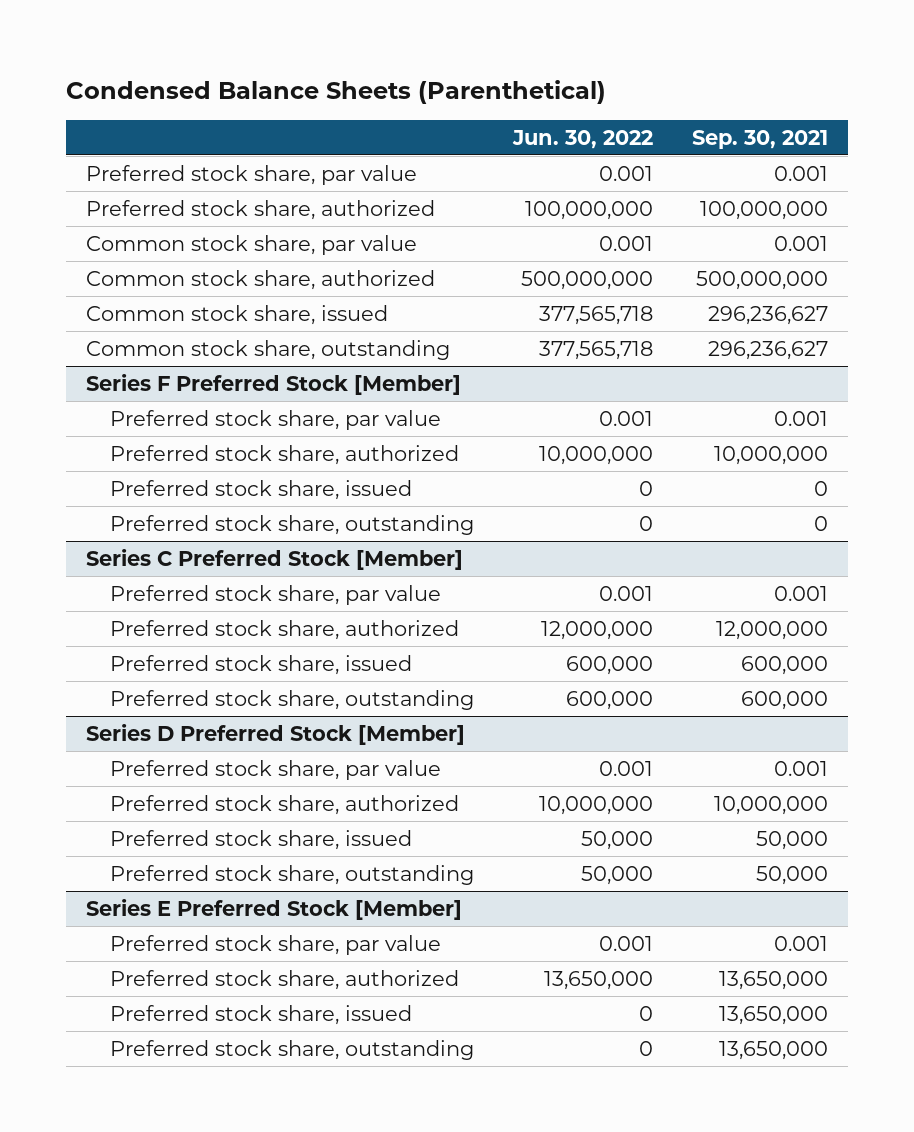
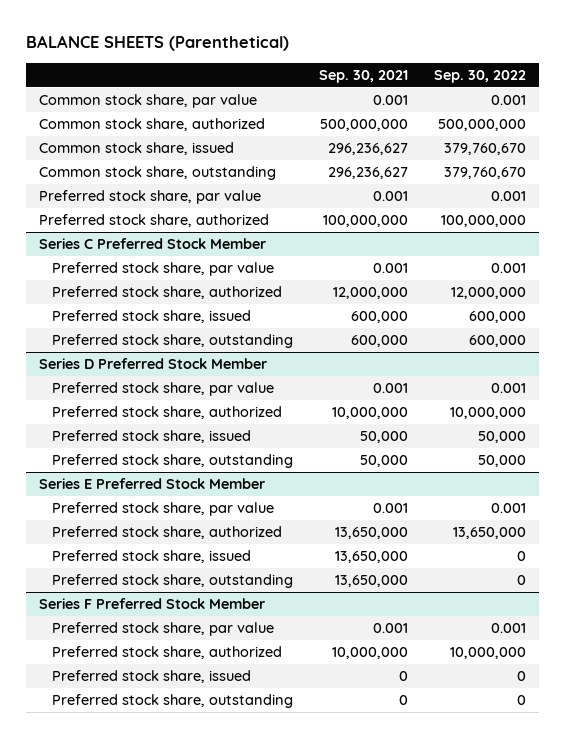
[66,79,607,104] Condensed Balance Sheets (Parenthetical) -> [26,35,290,52] BALANCE SHEETS (Parenthetical)
[512,129,654,149] Jun. 30, 2022 -> none
none -> [434,69,527,83] Sep. 30, 2022
[85,164,417,185] Preferred stock share, par value -> none
[85,373,461,395] Series F Preferred Stock [Member] -> none
[110,444,460,465] Preferred stock share, authorized -> none
[110,479,413,500] Preferred stock share, issued -> none
[110,514,475,535] Preferred stock share, outstanding -> none
[85,199,435,220] Preferred stock share, authorized -> [39,214,270,228] Preferred stock share, authorized
[85,548,463,570] Series C Preferred Stock [Member] -> [39,238,267,250] Series C Preferred Stock Member
[85,723,465,745] Series D Preferred Stock [Member] -> [39,358,268,370] Series D Preferred Stock Member
[85,898,462,920] Series E Preferred Stock [Member] -> [39,478,266,490] Series E Preferred Stock Member
none -> [39,598,266,610] Series F Preferred Stock Member
none -> [51,622,274,637] Preferred stock share, par value
none -> [51,646,282,660] Preferred stock share, authorized
none -> [51,670,251,684] Preferred stock share, issued
none -> [51,694,293,709] Preferred stock share, outstanding

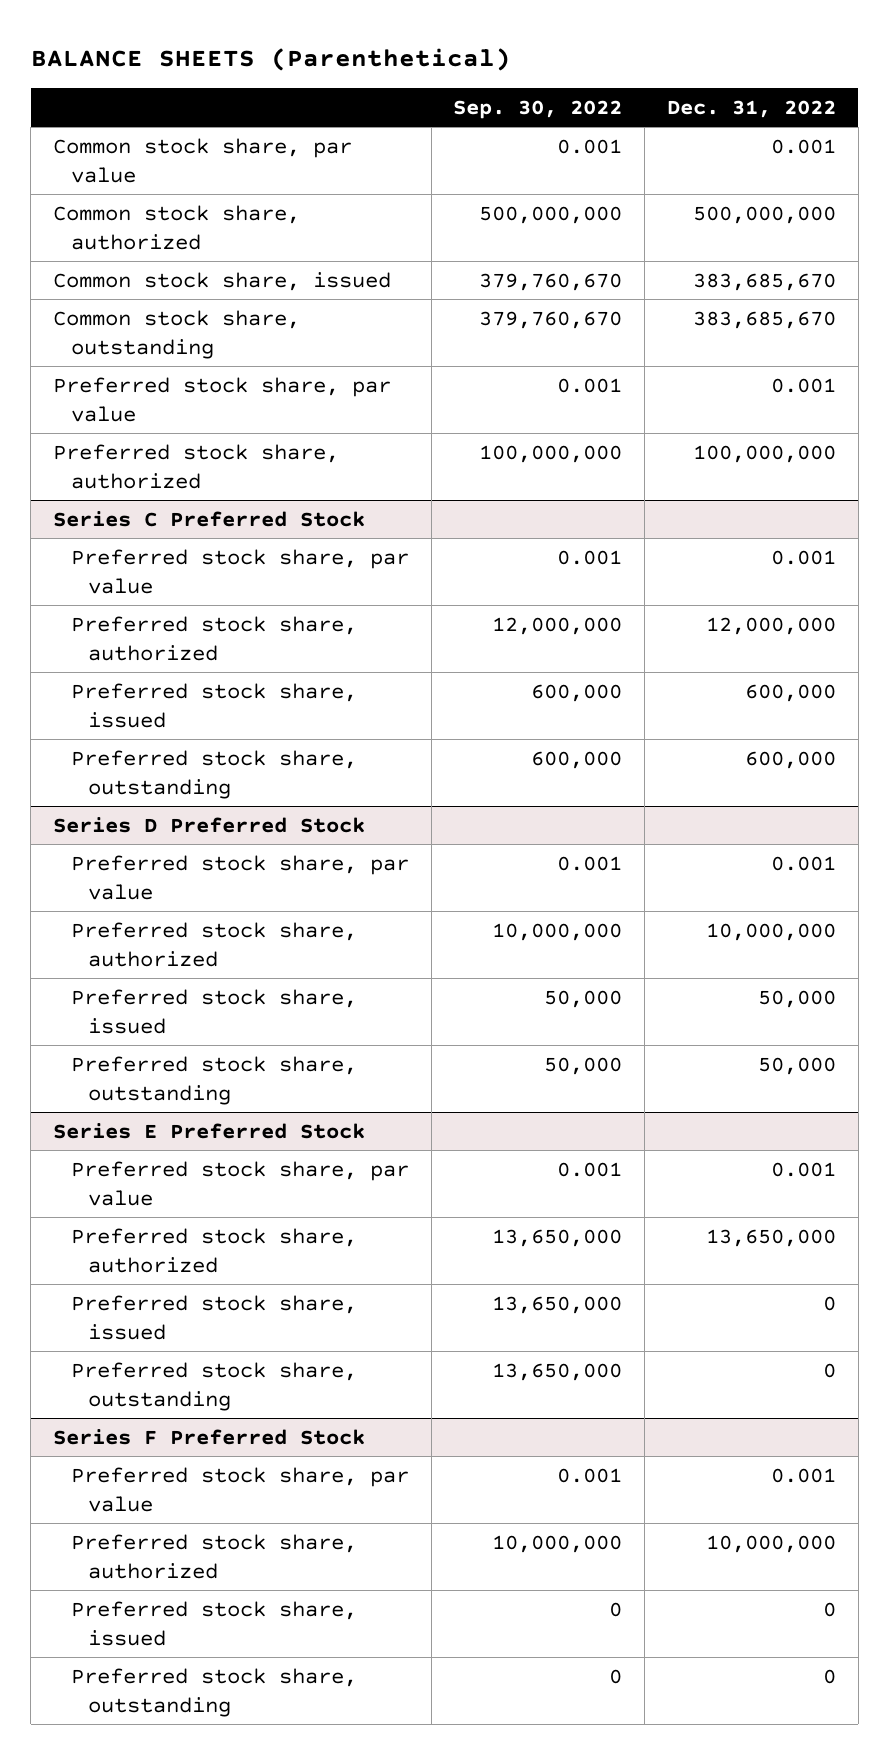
[318,69,408,83] Sep. 30, 2021 -> none
none -> [667,99,837,118] Dec. 31, 2022
[39,238,267,250] Series C Preferred Stock Member -> [52,510,365,527] Series C Preferred Stock
[39,358,268,370] Series D Preferred Stock Member -> [52,816,365,833] Series D Preferred Stock
[39,478,266,490] Series E Preferred Stock Member -> [52,1122,365,1139] Series E Preferred Stock
[517,551,527,562] 0 -> [492,1295,623,1314] 13,650,000
[517,575,527,586] 0 -> [492,1362,623,1381] 13,650,000
[39,598,266,610] Series F Preferred Stock Member -> [52,1428,365,1445] Series F Preferred Stock

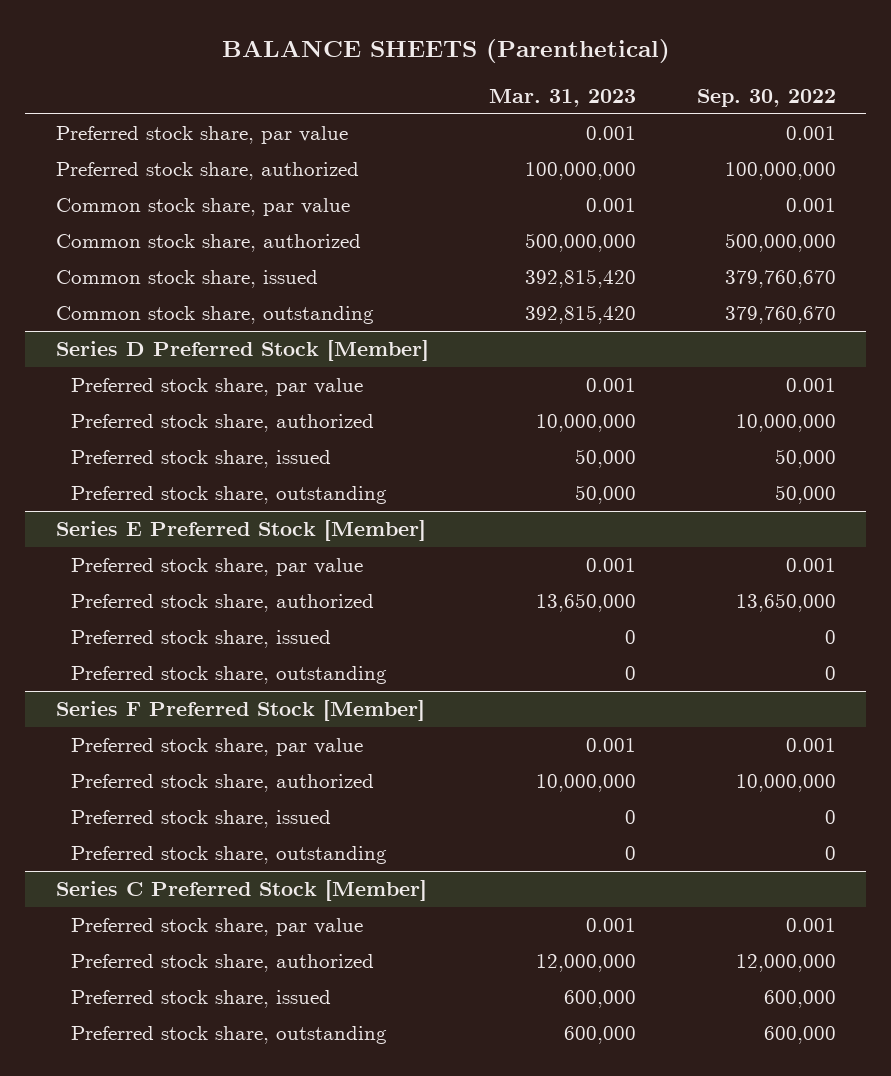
[667,99,837,118] Dec. 31, 2022 -> none
none -> [489,88,637,107] Mar. 31, 2023
[52,376,391,422] Preferred stock share, par value -> [55,126,348,145] Preferred stock share, par value
[52,443,339,489] Preferred stock share, authorized -> [55,162,359,181] Preferred stock share, authorized
[52,510,365,527] Series C Preferred Stock -> none
[70,548,409,594] Preferred stock share, par value -> none
[70,615,357,661] Preferred stock share, authorized -> none
[70,682,357,728] Preferred stock share, issued -> none
[70,749,357,799] Preferred stock share, outstanding -> none
[52,816,365,833] Series D Preferred Stock -> [55,340,429,362] Series D Preferred Stock [Member]
[52,1122,365,1139] Series E Preferred Stock -> [55,520,426,542] Series E Preferred Stock [Member]
[492,1295,623,1314] 13,650,000 -> [824,630,836,645] 0
[492,1362,623,1381] 13,650,000 -> [824,666,836,681] 0
[52,1428,365,1445] Series F Preferred Stock -> [55,700,425,722] Series F Preferred Stock [Member]
none -> [55,880,427,902] Series C Preferred Stock [Member]
none -> [70,918,363,937] Preferred stock share, par value
none -> [70,954,374,973] Preferred stock share, authorized
none -> [70,990,331,1009] Preferred stock share, issued
none -> [70,1026,387,1045] Preferred stock share, outstanding

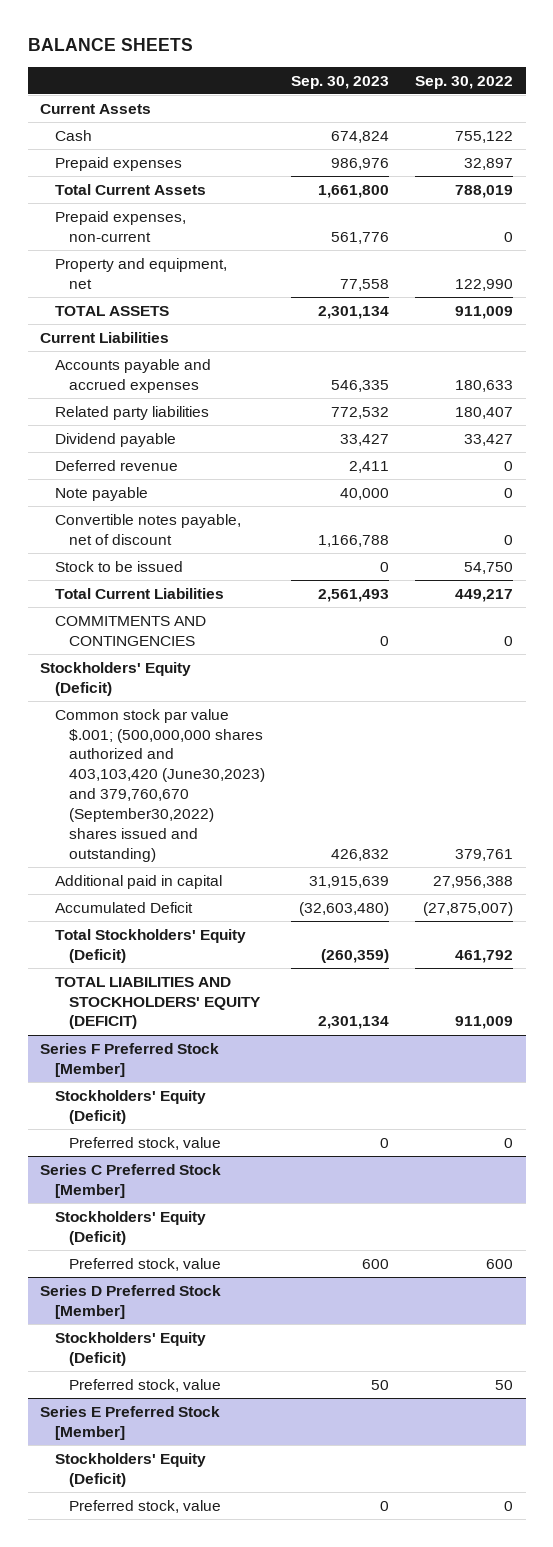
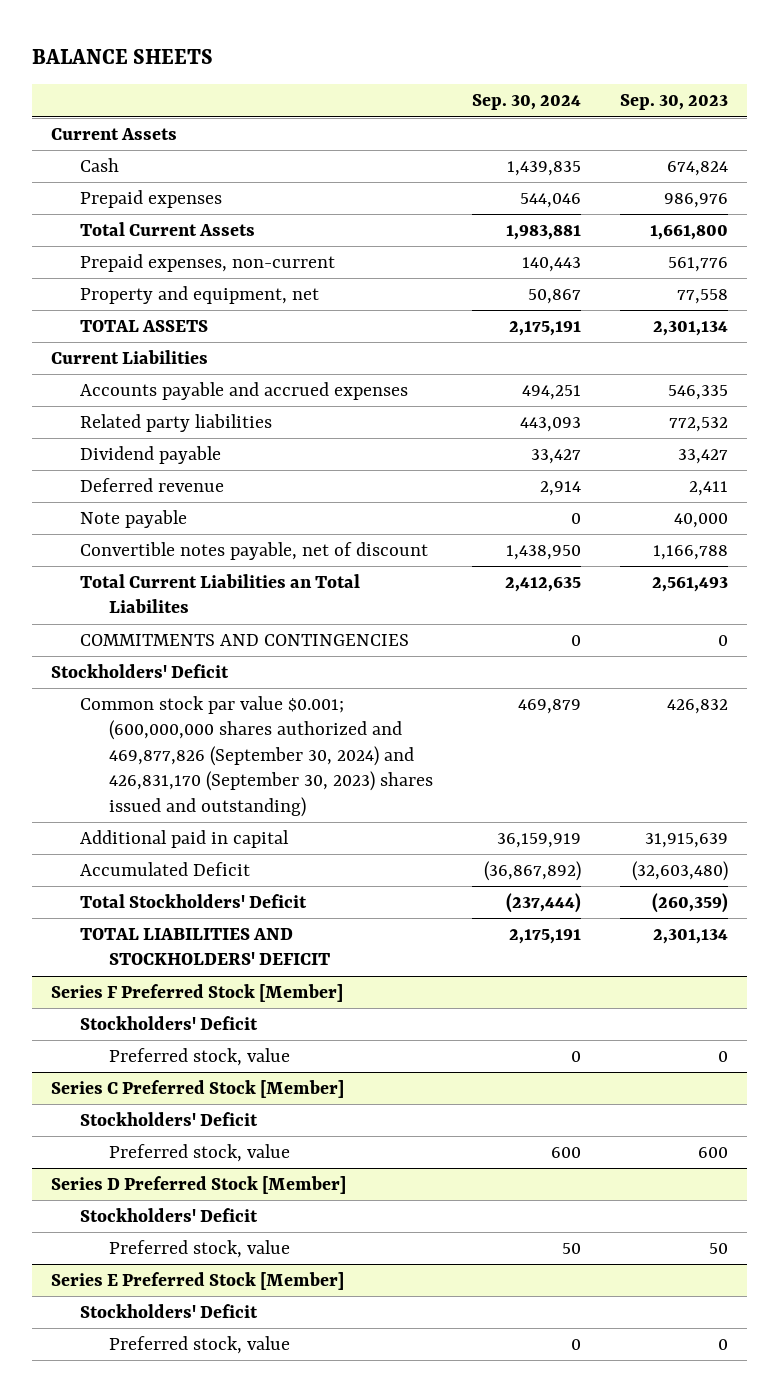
[414,75,513,89] Sep. 30, 2022 -> none
none -> [471,94,581,111] Sep. 30, 2024
[54,560,183,572] Stock to be issued -> none
[54,587,224,599] Total Current Liabilities -> [80,574,361,614] Total Current Liabilities an Total Liabilites
[40,661,192,696] Stockholders' Equity (Deficit) -> [51,664,230,679] Stockholders' Deficit
[54,708,266,862] Common stock par value $.001; (500,000,000 shares authorized and 403,103,420 (June30,2023) and 379,760,670 (September30,2022) shares issued and outstanding) -> [80,696,434,817] Common stock par value $0.001; (600,000,000 shares authorized and 469,877,826 (September 30, 2024) and 426,831,170 (September 30, 2023) shares issued and outstanding)
[54,928,246,963] Total Stockholders' Equity (Deficit) -> [80,894,308,909] Total Stockholders' Deficit
[54,976,262,1030] TOTAL LIABILITIES AND STOCKHOLDERS' EQUITY (DEFICIT) -> [80,928,331,966] TOTAL LIABILITIES AND STOCKHOLDERS' DEFICIT
[54,1089,206,1124] Stockholders' Equity (Deficit) -> [80,1016,259,1031] Stockholders' Deficit
[54,1210,206,1245] Stockholders' Equity (Deficit) -> [80,1112,259,1127] Stockholders' Deficit
[54,1331,206,1366] Stockholders' Equity (Deficit) -> [80,1208,259,1223] Stockholders' Deficit
[54,1452,206,1487] Stockholders' Equity (Deficit) -> [80,1304,259,1319] Stockholders' Deficit

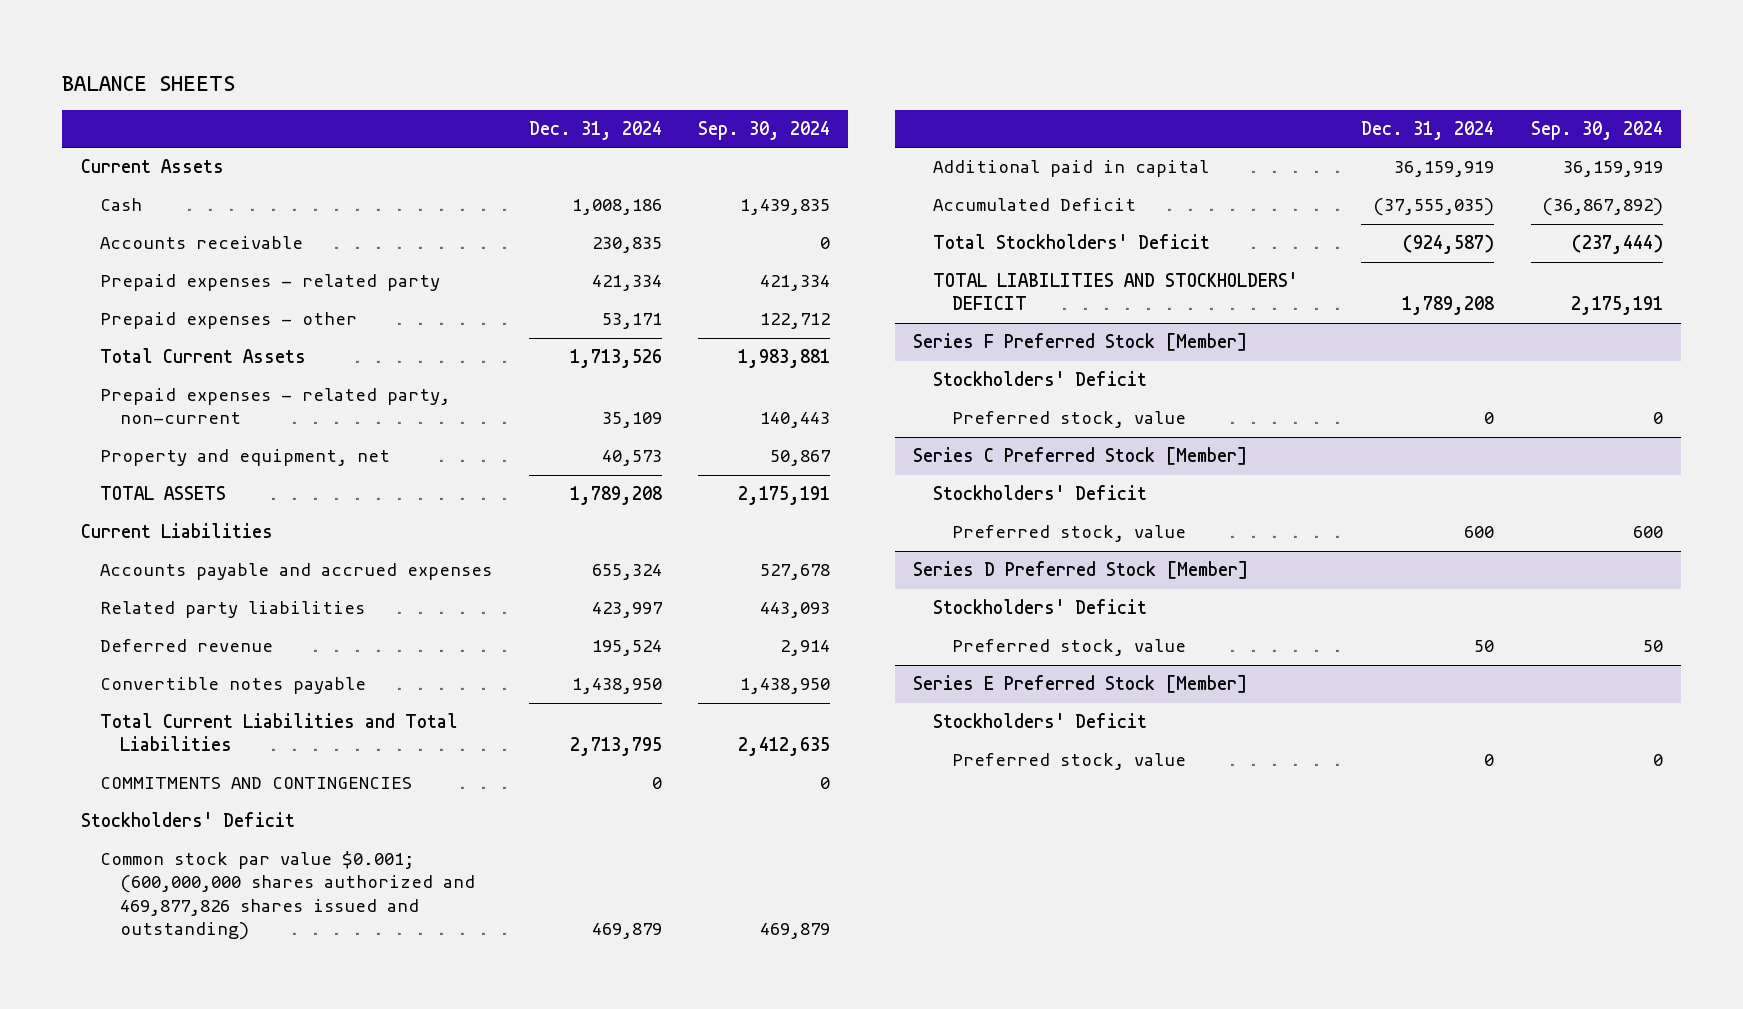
[619,94,728,111] Sep. 30, 2023 -> none
none -> [528,121,662,141] Dec. 31, 2024
none -> [100,236,304,250] Accounts receivable
none -> [100,274,441,292] Prepaid expenses - related party
[80,190,223,209] Prepaid expenses -> [100,312,358,330] Prepaid expenses - other
[519,193,581,209] 544,046 -> [760,313,831,330] 122,712
[80,254,336,273] Prepaid expenses, non-current -> [100,388,451,425] Prepaid expenses - related party, non-current
[521,385,581,401] 494,251 -> [760,564,831,581] 527,678
[80,446,222,465] Dividend payable -> none
[80,510,188,529] Note payable -> none
[80,542,429,561] Convertible notes payable, net of discount -> [100,677,367,695] Convertible notes payable
[80,574,361,614] Total Current Liabilities an Total Liabilites -> [100,713,459,752] Total Current Liabilities and Total Liabilities
[80,696,434,817] Common stock par value $0.001; (600,000,000 shares authorized and 469,877,826 (September 30, 2024) and 426,831,170 (September 30, 2023) shares issued and outstanding) -> [100,851,475,940] Common stock par value $0.001; (600,000,000 shares authorized and 469,877,826 shares issued and outstanding)

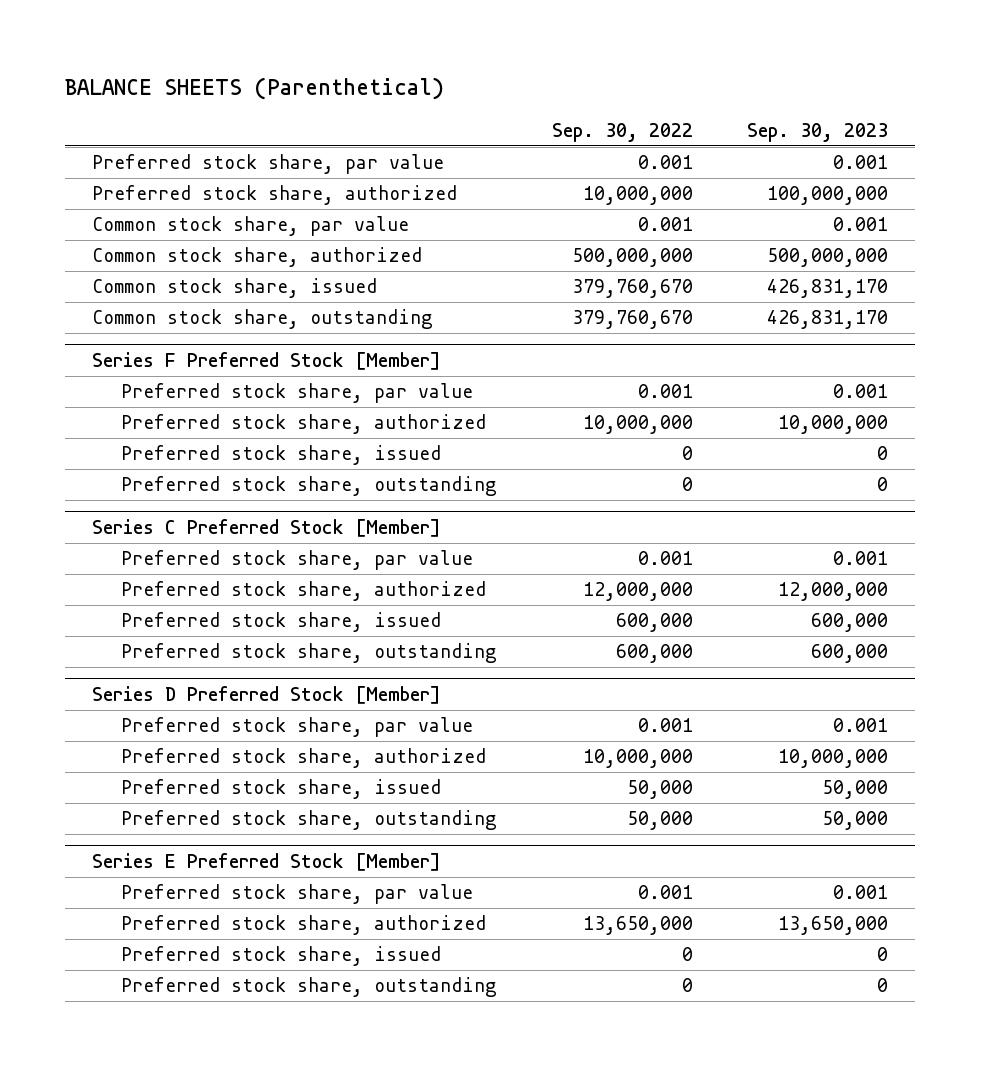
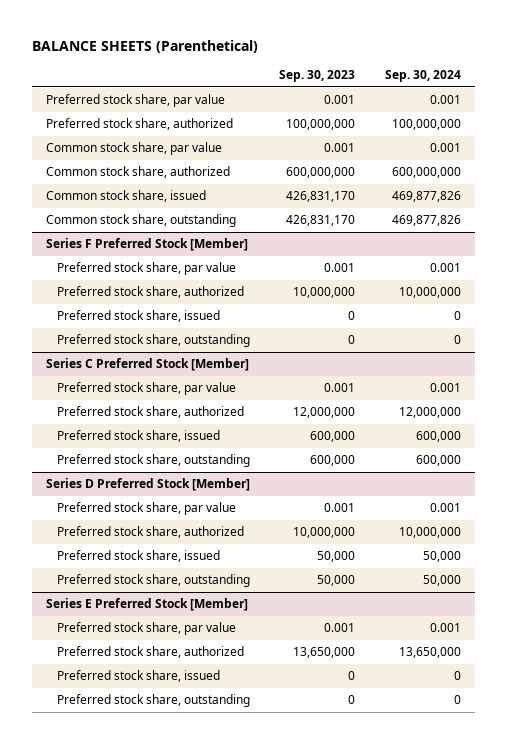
[551,122,693,142] Sep. 30, 2022 -> none
none -> [384,70,461,83] Sep. 30, 2024
[767,248,889,268] 500,000,000 -> [286,167,356,179] 600,000,000

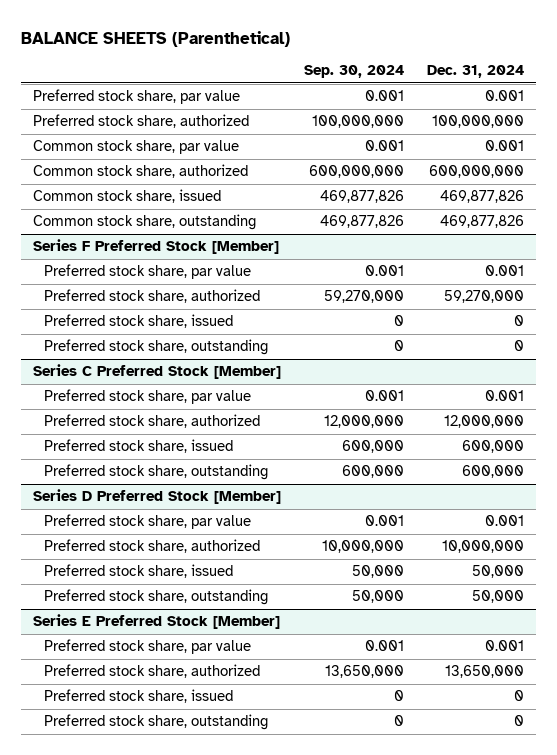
[279,70,356,83] Sep. 30, 2023 -> none
none -> [427,65,525,79] Dec. 31, 2024
[398,287,461,299] 10,000,000 -> [324,290,405,304] 59,270,000

